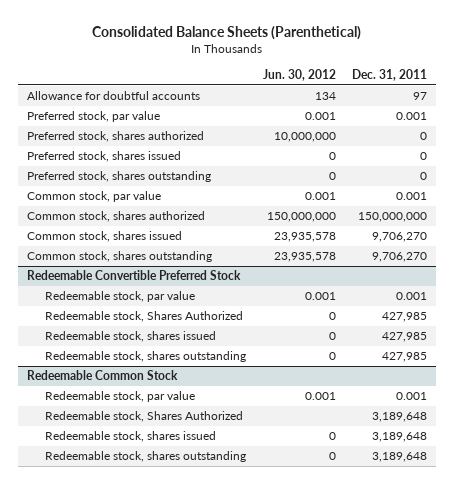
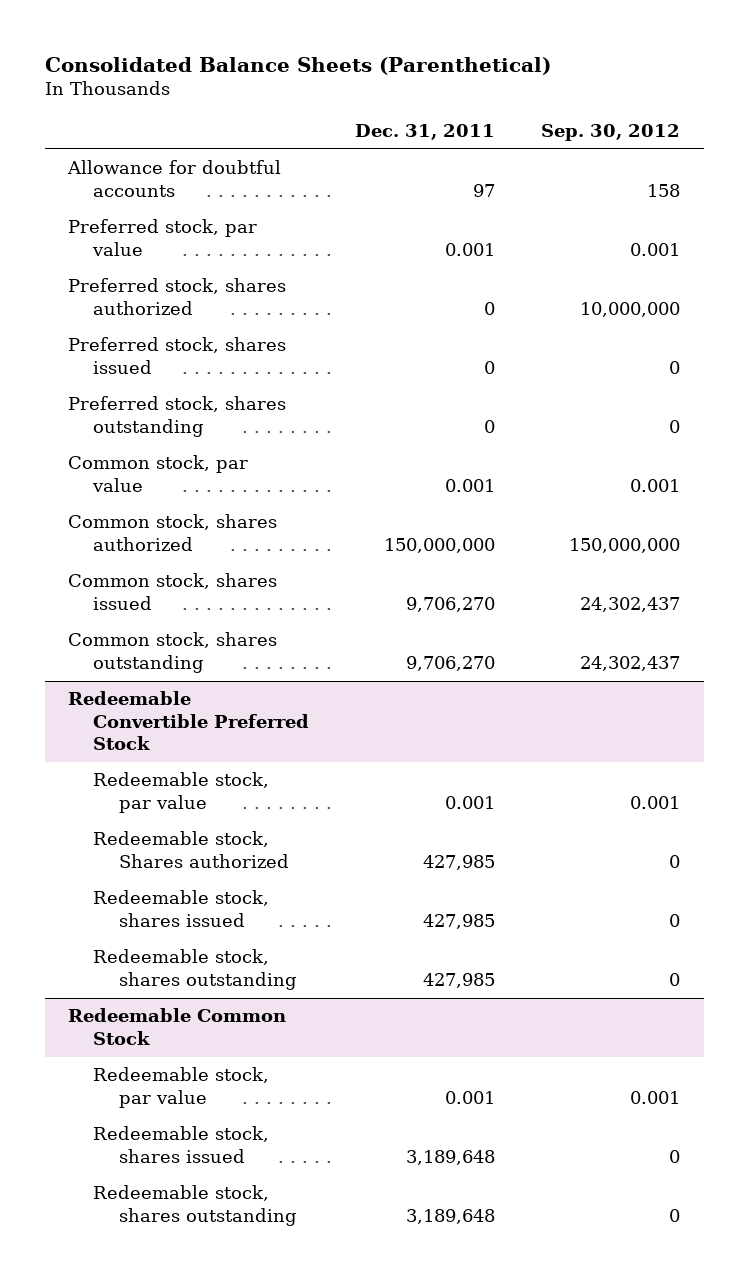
[262,69,336,82] Jun. 30, 2012 -> none
none -> [541,124,681,142] Sep. 30, 2012
[45,311,244,323] Redeemable stock, Shares Authorized -> [93,831,290,868] Redeemable stock, Shares authorized
[45,411,244,423] Redeemable stock, Shares Authorized -> none

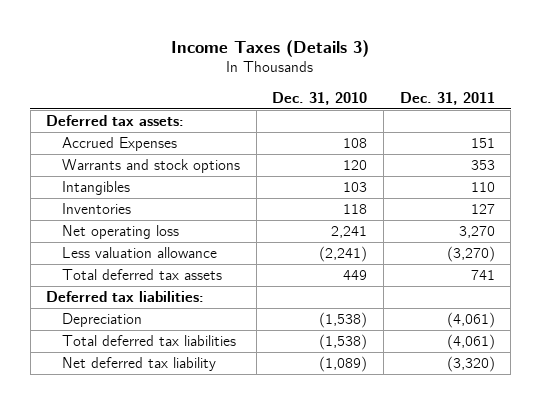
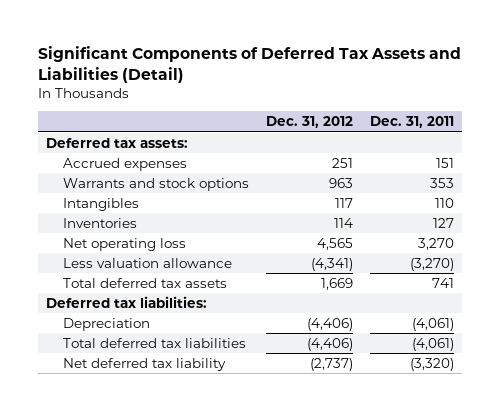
[171,39,370,57] Income Taxes (Details 3) -> [37,45,461,83] Significant Components of Deferred Tax Assets and Liabilities (Detail)
[272,91,368,105] Dec. 31, 2010 -> none
none -> [265,116,353,129] Dec. 31, 2012
[61,136,177,151] Accrued Expenses -> [62,157,187,171] Accrued expenses

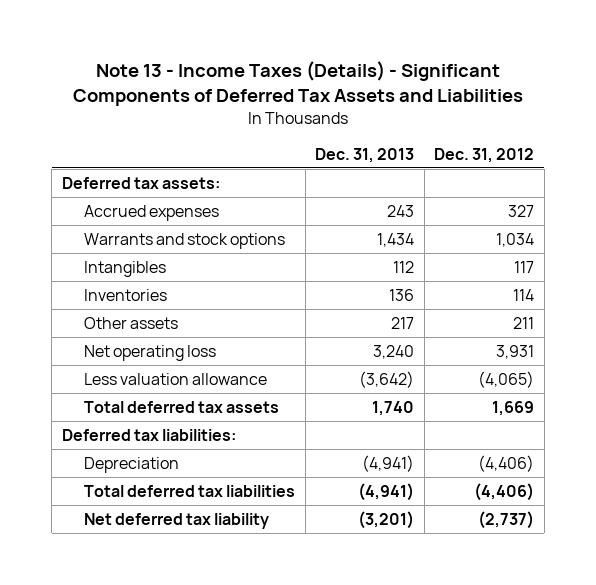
[37,45,461,83] Significant Components of Deferred Tax Assets and Liabilities (Detail) -> [73,60,524,106] Note 13 - Income Taxes (Details) - Significant Components of Deferred Tax Assets and Liabilities
[369,116,454,129] Dec. 31, 2011 -> none
none -> [315,147,415,163] Dec. 31, 2013
[331,157,353,168] 251 -> [508,204,535,217] 327
[328,177,353,188] 963 -> [496,232,535,247] 1,034
none -> [83,316,178,329] Other assets
[316,237,353,250] 4,565 -> [496,344,535,359] 3,931
[310,257,353,271] (4,341) -> [478,370,535,388] (4,065)

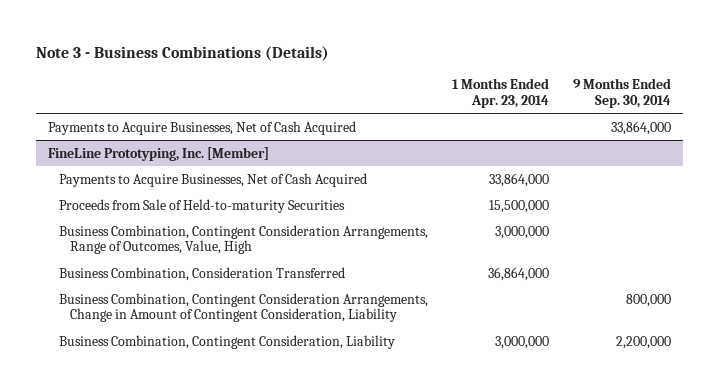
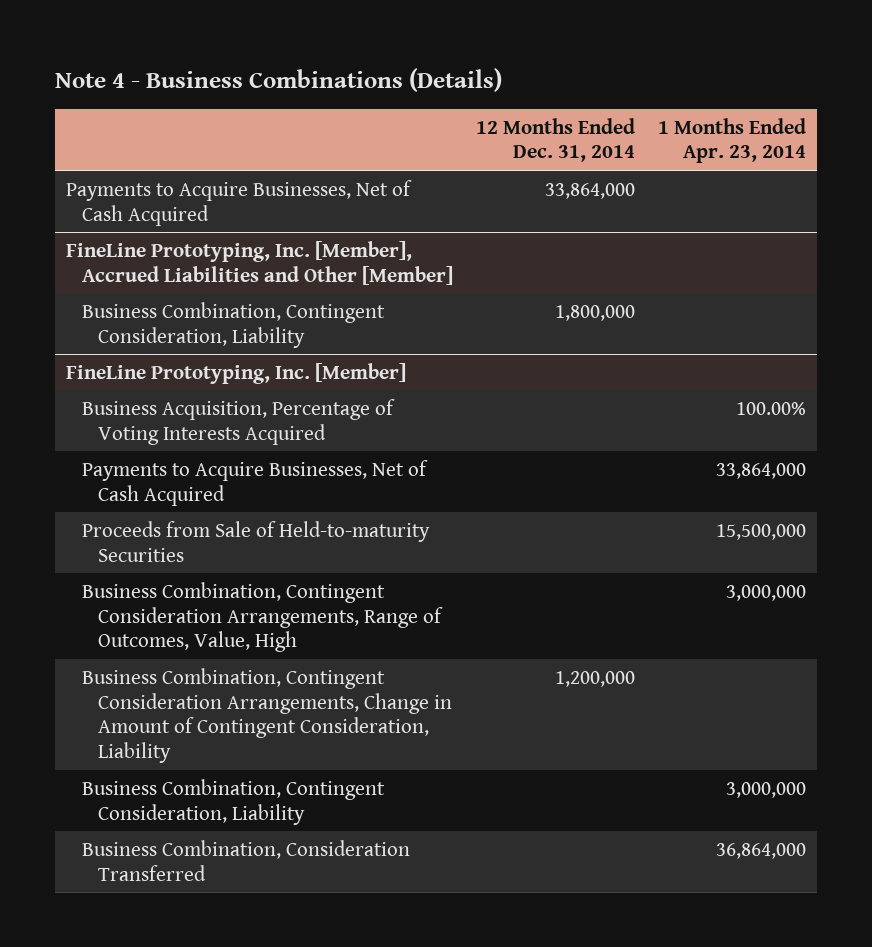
[36,45,330,61] Note 3 - Business Combinations (Details) -> [54,67,502,92] Note 4 - Business Combinations (Details)
[572,78,671,108] 9 Months Ended Sep. 30, 2014 -> none
none -> [475,117,635,163] 12 Months Ended Dec. 31, 2014
none -> [66,240,454,285] FineLine Prototyping, Inc. [Member], Accrued Liabilities and Other [Member]
none -> [82,301,386,348] Business Combination, Contingent Consideration, Liability
none -> [82,398,396,445] Business Acquisition, Percentage of Voting Interests Acquired
[59,266,346,281] Business Combination, Consideration Transferred -> [82,839,411,881] Business Combination, Consideration Transferred

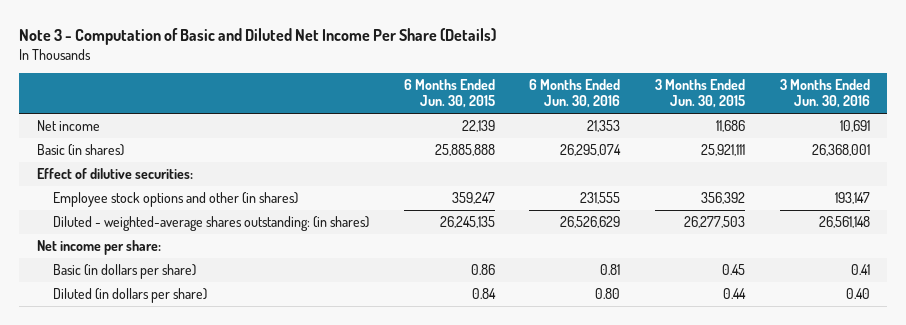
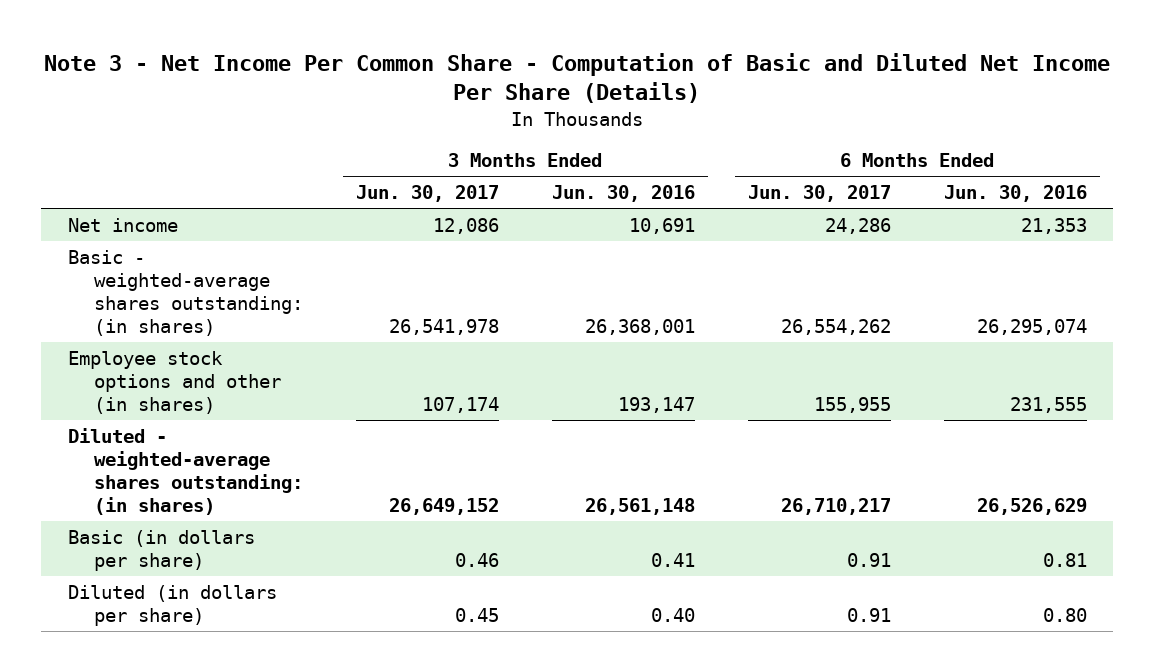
[19,27,497,45] Note 3 - Computation of Basic and Diluted Net Income Per Share (Details) -> [44,52,1111,104] Note 3 - Net Income Per Common Share - Computation of Basic and Diluted Net Income Per Share (Details)
[403,79,495,109] 6 Months Ended Jun. 30, 2015 -> none
[655,79,746,109] 3 Months Ended Jun. 30, 2015 -> none
none -> [355,185,499,203] Jun. 30, 2017
none -> [747,185,891,203] Jun. 30, 2017
[36,167,193,179] Effect of dilutive securities: -> none
[36,143,124,156] Basic (in shares) -> [67,249,303,336] Basic - weighted-average shares outstanding: (in shares)
[36,239,161,255] Net income per share: -> none

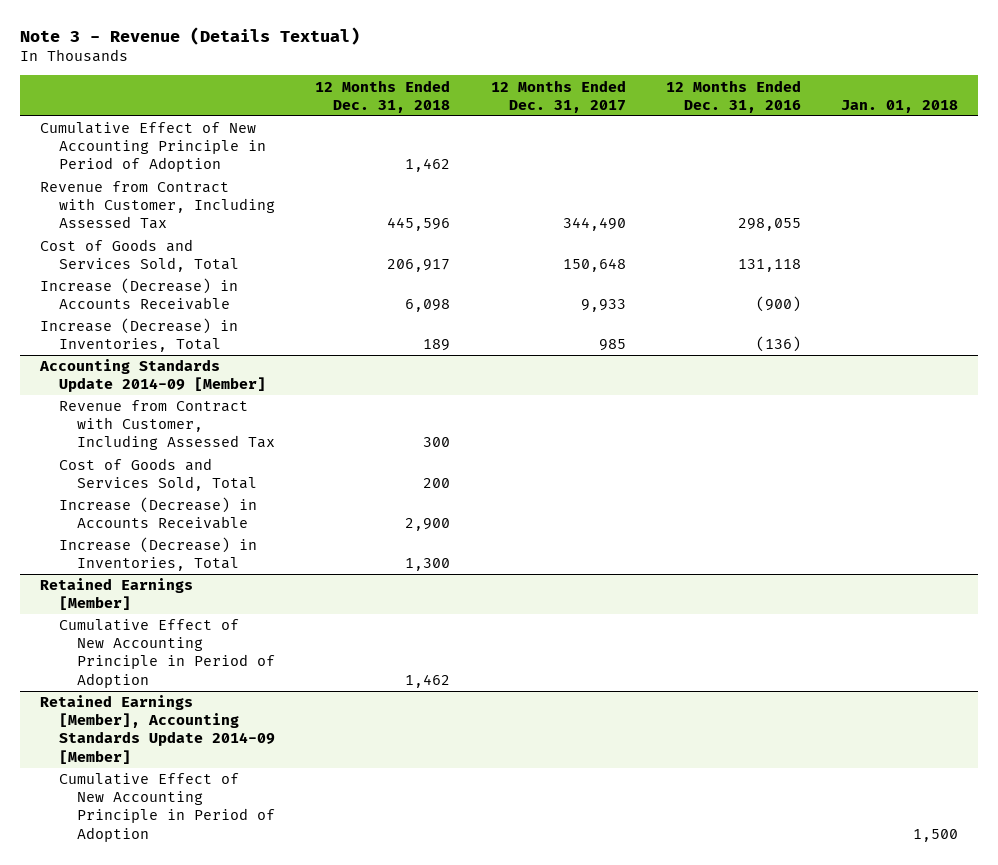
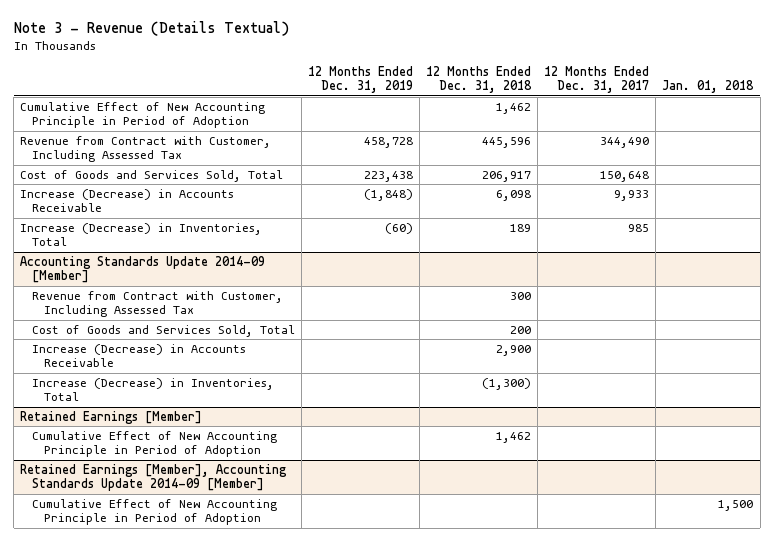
[665,79,801,113] 12 Months Ended Dec. 31, 2016 -> none
none -> [308,65,414,94] 12 Months Ended Dec. 31, 2019
[405,558,451,572] 1,300 -> [482,377,532,390] (1,300)

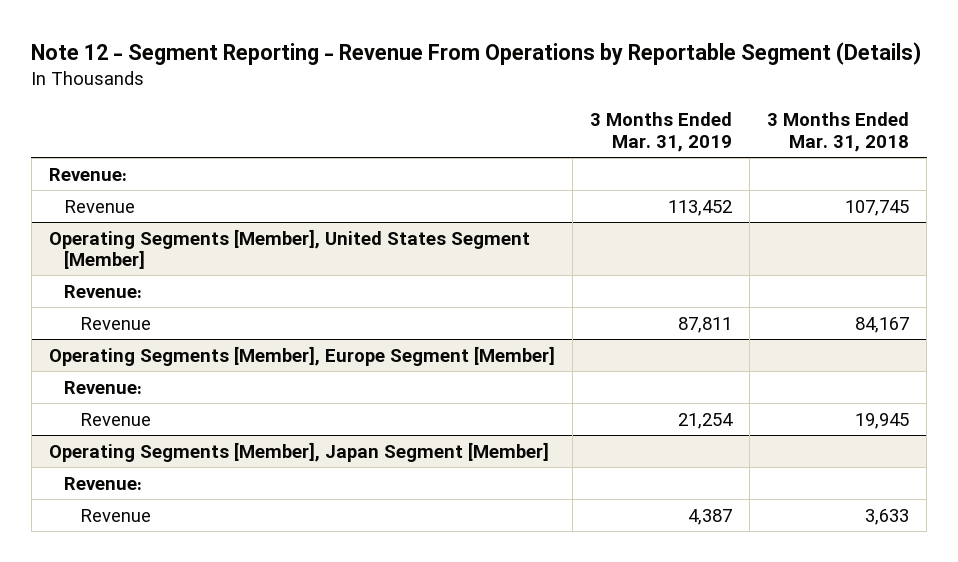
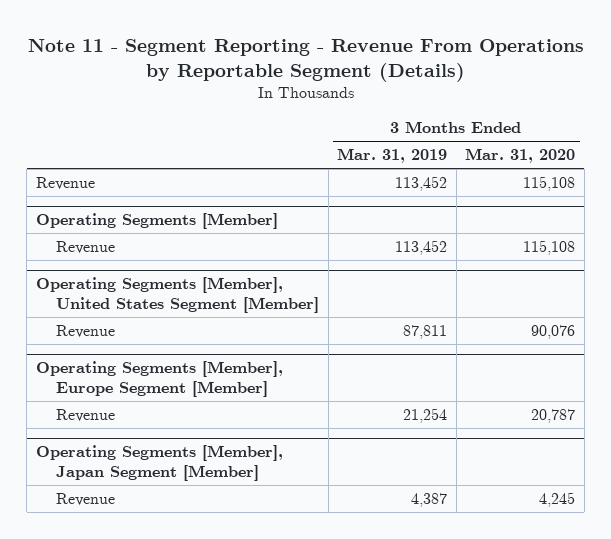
[31,41,922,65] Note 12 - Segment Reporting - Revenue From Operations by Reportable Segment (Details) -> [27,38,584,82] Note 11 - Segment Reporting - Revenue From Operations by Reportable Segment (Details)
[766,112,909,152] 3 Months Ended Mar. 31, 2018 -> none
none -> [465,148,576,164] Mar. 31, 2020
[48,167,127,181] Revenue: -> none
none -> [35,213,278,230] Operating Segments [Member]
none -> [56,241,116,255] Revenue
[64,284,143,298] Revenue: -> none
[64,380,143,394] Revenue: -> none
[64,476,143,490] Revenue: -> none

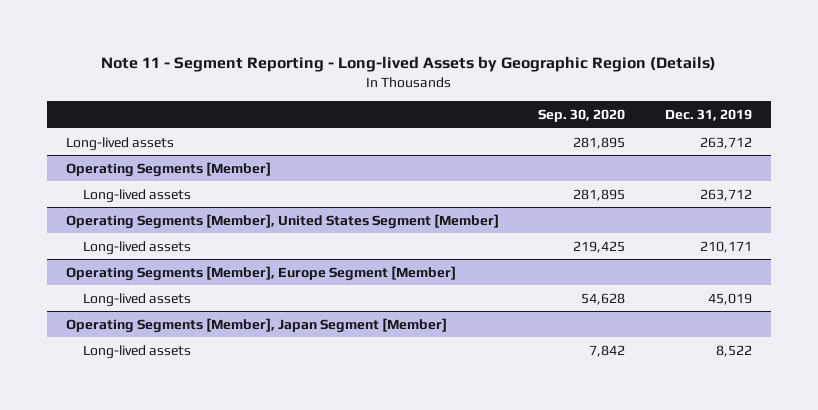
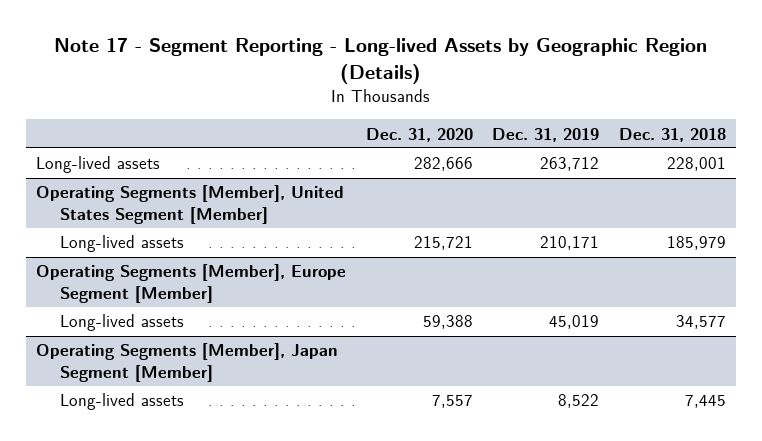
[100,56,716,73] Note 11 - Segment Reporting - Long-lived Assets by Geographic Region (Details) -> [53,38,707,84] Note 17 - Segment Reporting - Long-lived Assets by Geographic Region (Details)
[538,109,626,123] Sep. 30, 2020 -> none
none -> [365,127,473,142] Dec. 31, 2020
none -> [619,127,727,142] Dec. 31, 2018
[66,161,272,177] Operating Segments [Member] -> none
[82,188,191,203] Long-lived assets -> none

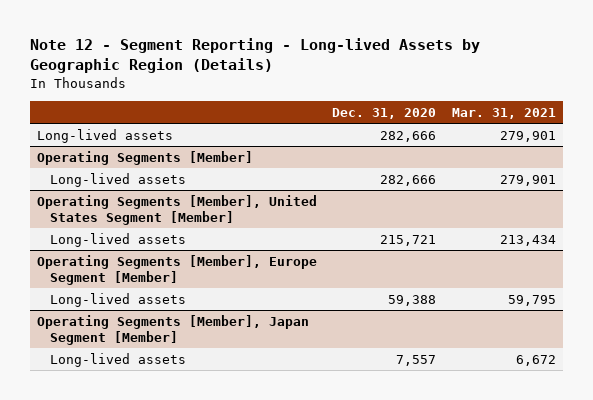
[53,38,707,84] Note 17 - Segment Reporting - Long-lived Assets by Geographic Region (Details) -> [29,37,480,74] Note 12 - Segment Reporting - Long-lived Assets by Geographic Region (Details)
[492,127,600,142] Dec. 31, 2019 -> none
[619,127,727,142] Dec. 31, 2018 -> none
none -> [451,108,556,120] Mar. 31, 2021
none -> [37,150,254,165] Operating Segments [Member]
none -> [49,172,186,187] Long-lived assets

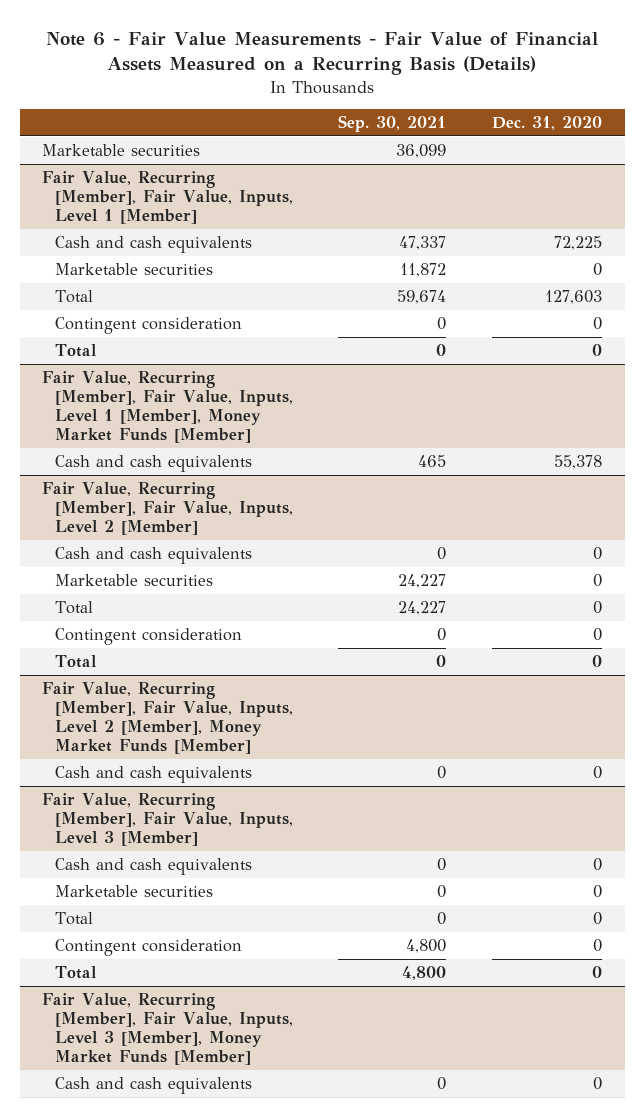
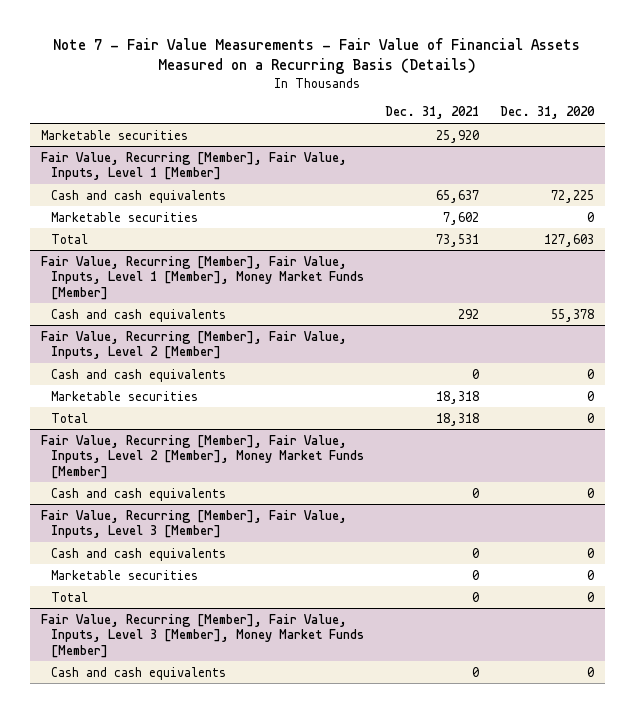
[46,32,599,76] Note 6 - Fair Value Measurements - Fair Value of Financial Assets Measured on a Recurring Basis (Details) -> [53,38,581,75] Note 7 - Fair Value Measurements - Fair Value of Financial Assets Measured on a Recurring Basis (Details)
[338,115,447,133] Sep. 30, 2021 -> none
none -> [385,106,480,120] Dec. 31, 2021
[54,317,242,335] Contingent consideration -> none
[54,344,97,358] Total -> none
[54,628,242,646] Contingent consideration -> none
[54,655,97,669] Total -> none
[54,939,242,957] Contingent consideration -> none
[54,966,97,980] Total -> none

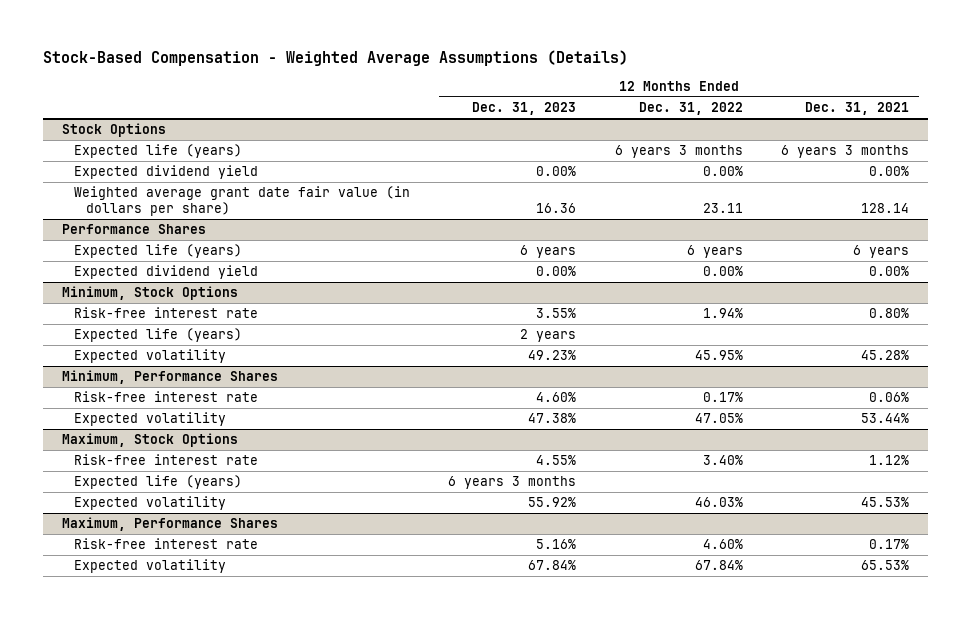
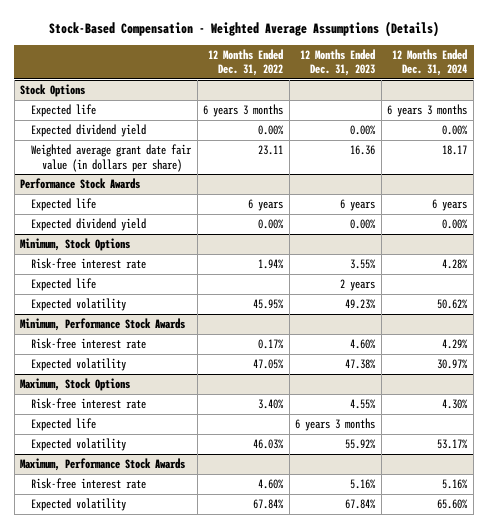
[805,102,910,116] Dec. 31, 2021 -> none
none -> [392,48,468,77] 12 Months Ended Dec. 31, 2024
[74,144,243,159] Expected life (years) -> [30,104,96,118] Expected life
[61,224,206,235] Performance Shares -> [20,178,141,190] Performance Stock Awards
[74,244,243,259] Expected life (years) -> [30,198,96,212] Expected life
[74,328,243,343] Expected life (years) -> [30,278,96,292] Expected life
[61,370,278,385] Minimum, Performance Shares -> none
none -> [20,318,186,332] Minimum, Performance Stock Awards
[74,475,243,490] Expected life (years) -> [30,418,96,432] Expected life
[61,517,278,532] Maximum, Performance Shares -> none
none -> [20,458,186,472] Maximum, Performance Stock Awards

